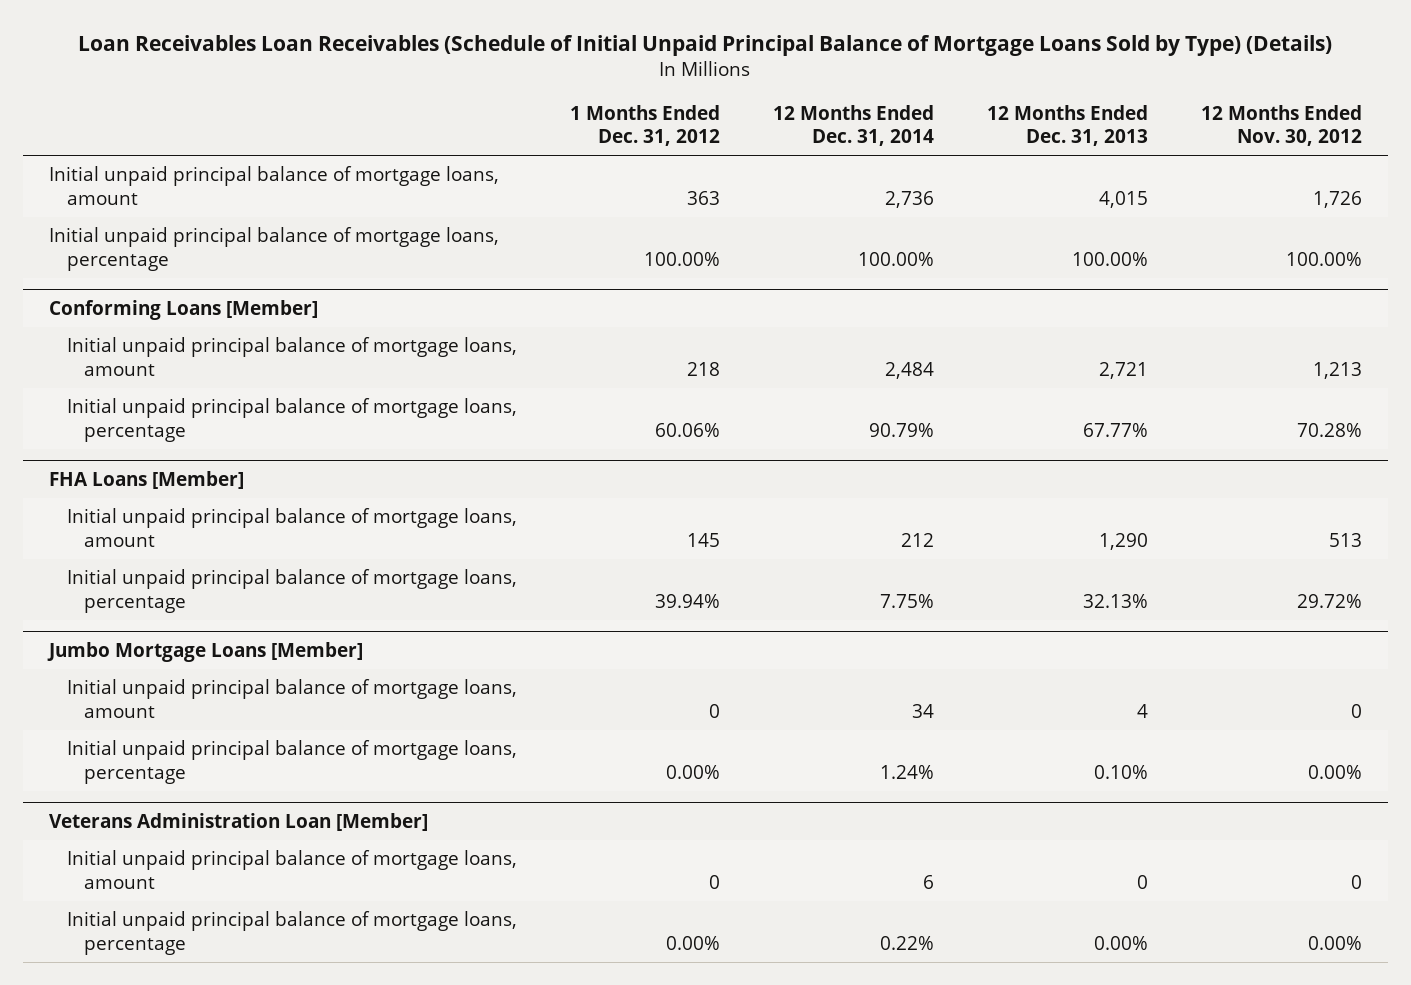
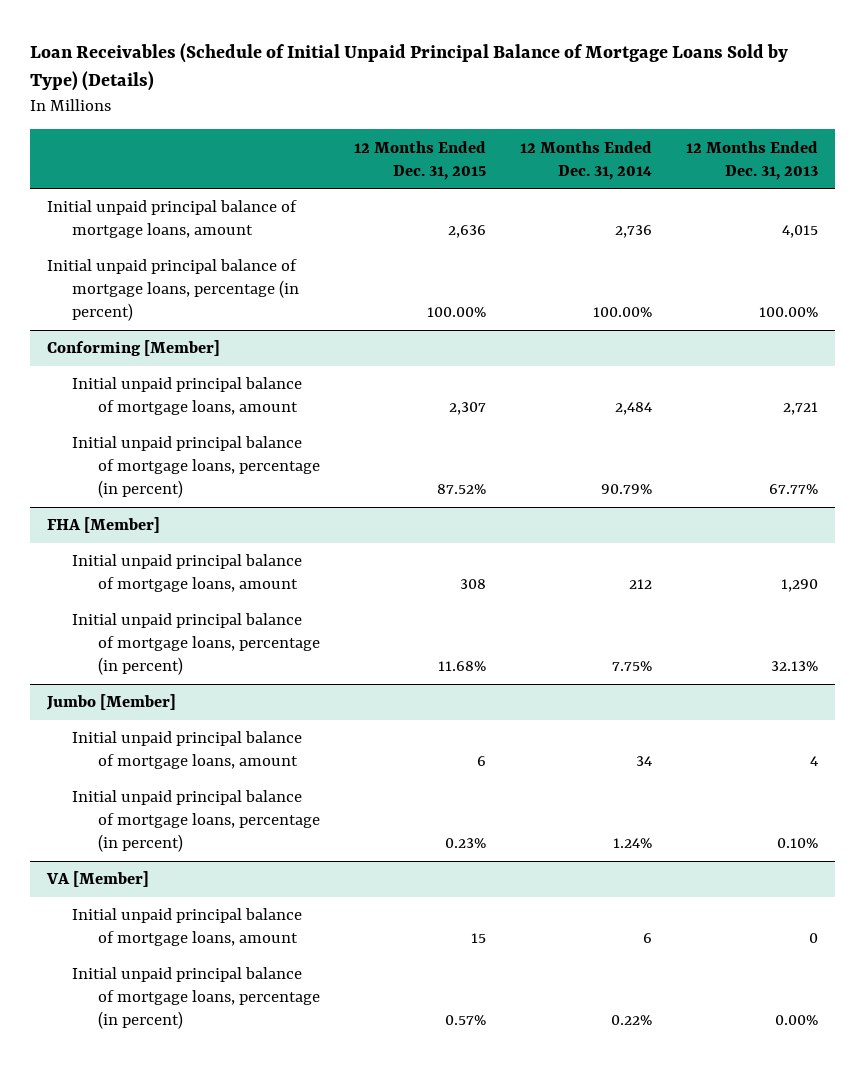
[78,35,1333,57] Loan Receivables Loan Receivables (Schedule of Initial Unpaid Principal Balance of Mortgage Loans Sold by Type) (Details) -> [29,43,788,92] Loan Receivables (Schedule of Initial Unpaid Principal Balance of Mortgage Loans Sold by Type) (Details)
[569,104,720,147] 1 Months Ended Dec. 31, 2012 -> none
[1200,104,1362,147] 12 Months Ended Nov. 30, 2012 -> none
none -> [353,140,486,180] 12 Months Ended Dec. 31, 2015
[49,227,500,271] Initial unpaid principal balance of mortgage loans, percentage -> [46,259,300,322] Initial unpaid principal balance of mortgage loans, percentage (in percent)
[49,300,319,321] Conforming Loans [Member] -> [46,340,220,357] Conforming [Member]
[66,398,517,442] Initial unpaid principal balance of mortgage loans, percentage -> [72,436,320,499] Initial unpaid principal balance of mortgage loans, percentage (in percent)
[49,471,245,490] FHA Loans [Member] -> [46,517,160,534] FHA [Member]
[66,569,517,613] Initial unpaid principal balance of mortgage loans, percentage -> [72,613,320,676] Initial unpaid principal balance of mortgage loans, percentage (in percent)
[47,642,364,663] Jumbo Mortgage Loans [Member] -> [45,694,176,711] Jumbo [Member]
[66,740,517,784] Initial unpaid principal balance of mortgage loans, percentage -> [72,790,320,853] Initial unpaid principal balance of mortgage loans, percentage (in percent)
[49,813,429,832] Veterans Administration Loan [Member] -> [45,871,149,888] VA [Member]
[66,911,517,955] Initial unpaid principal balance of mortgage loans, percentage -> [72,967,320,1030] Initial unpaid principal balance of mortgage loans, percentage (in percent)

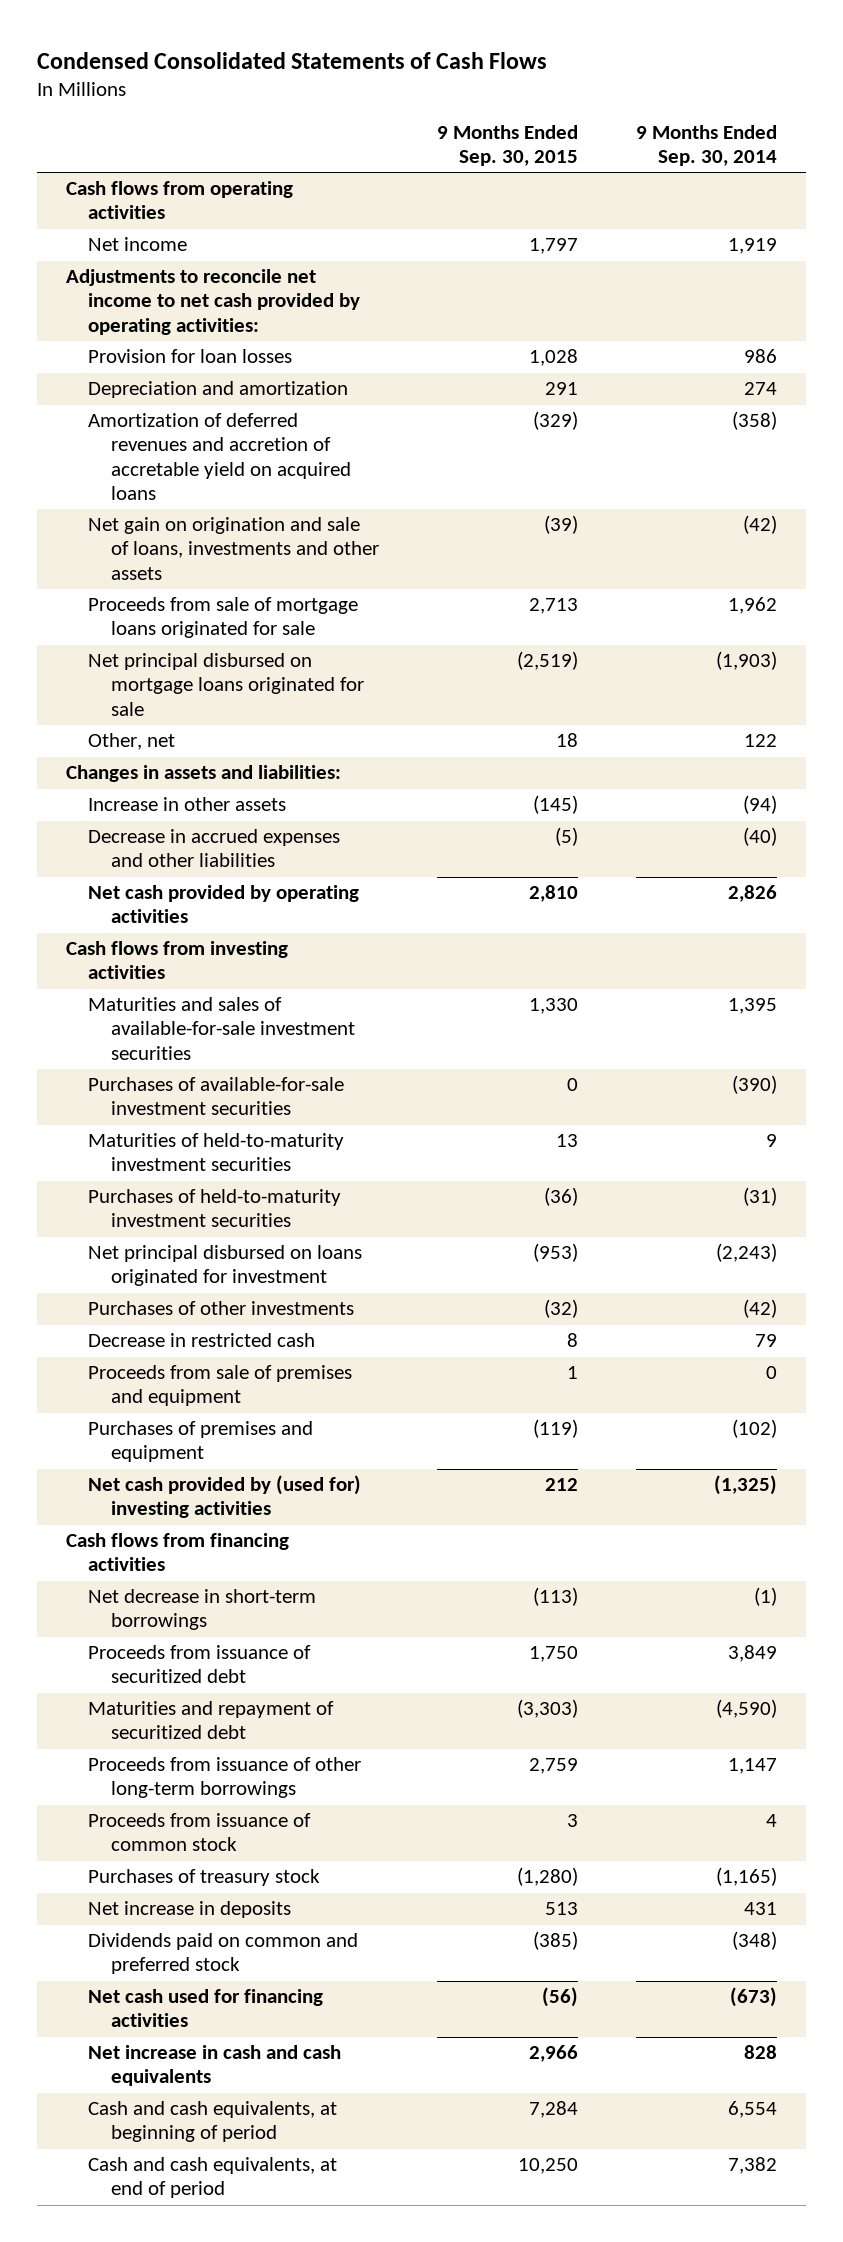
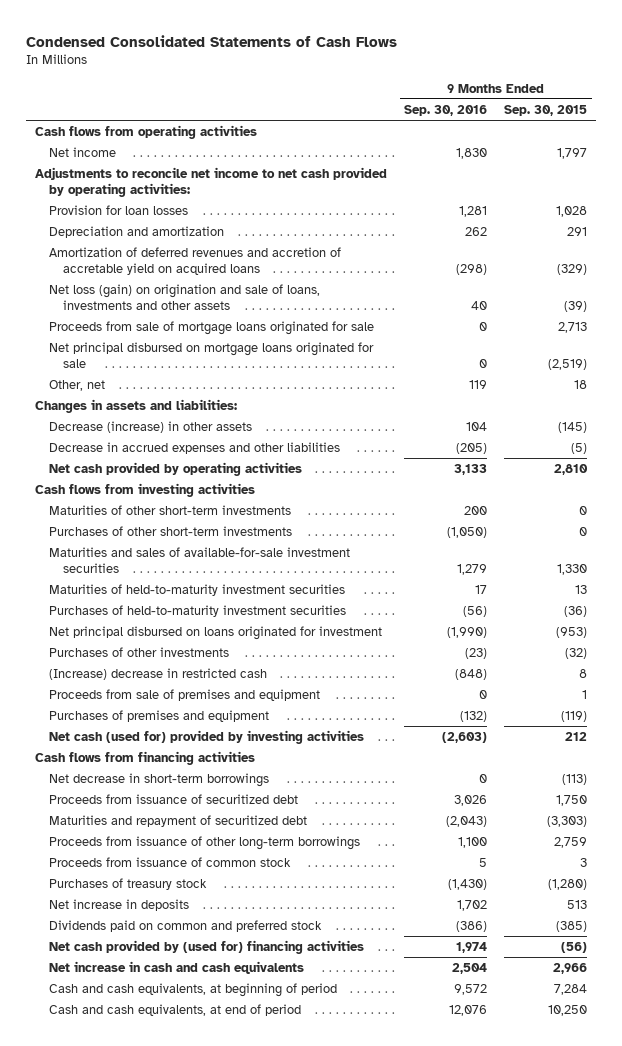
[635,124,777,166] 9 Months Ended Sep. 30, 2014 -> none
none -> [404,104,488,116] Sep. 30, 2016
[88,517,379,580] Net gain on origination and sale of loans, investments and other assets -> [49,284,321,311] Net loss (gain) on origination and sale of loans, investments and other assets
[88,797,287,812] Increase in other assets -> [49,421,253,434] Decrease (increase) in other assets
none -> [49,505,292,516] Maturities of other short-term investments
none -> [49,526,293,537] Purchases of other short-term investments
[88,1077,345,1116] Purchases of available-for-sale investment securities -> none
[88,1333,316,1348] Decrease in restricted cash -> [49,668,268,681] (Increase) decrease in restricted cash
[88,1475,362,1519] Net cash provided by (used for) investing activities -> [49,730,365,745] Net cash (used for) provided by investing activities
[88,1989,324,2028] Net cash used for financing activities -> [49,940,365,955] Net cash provided by (used for) financing activities

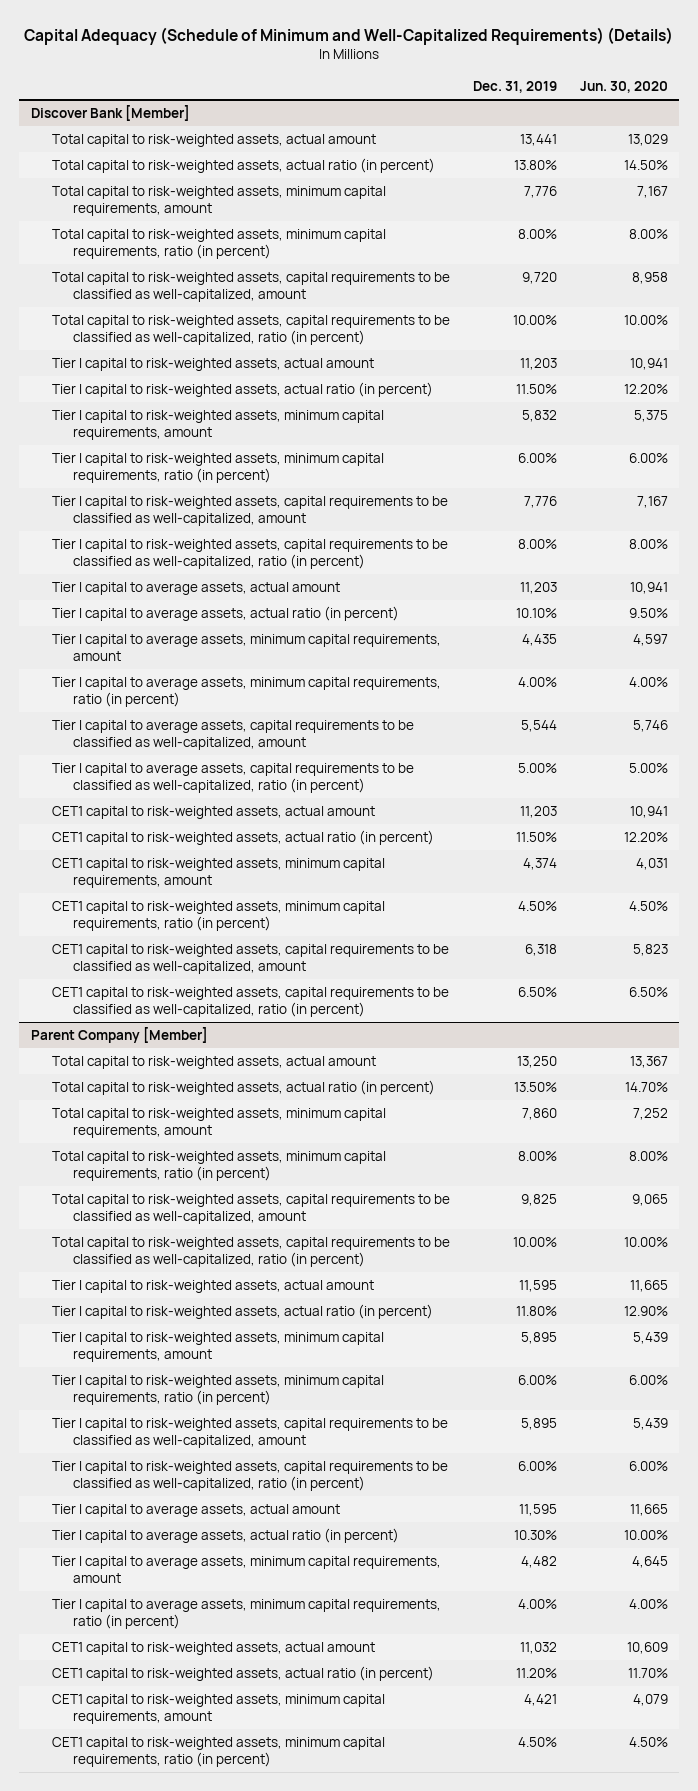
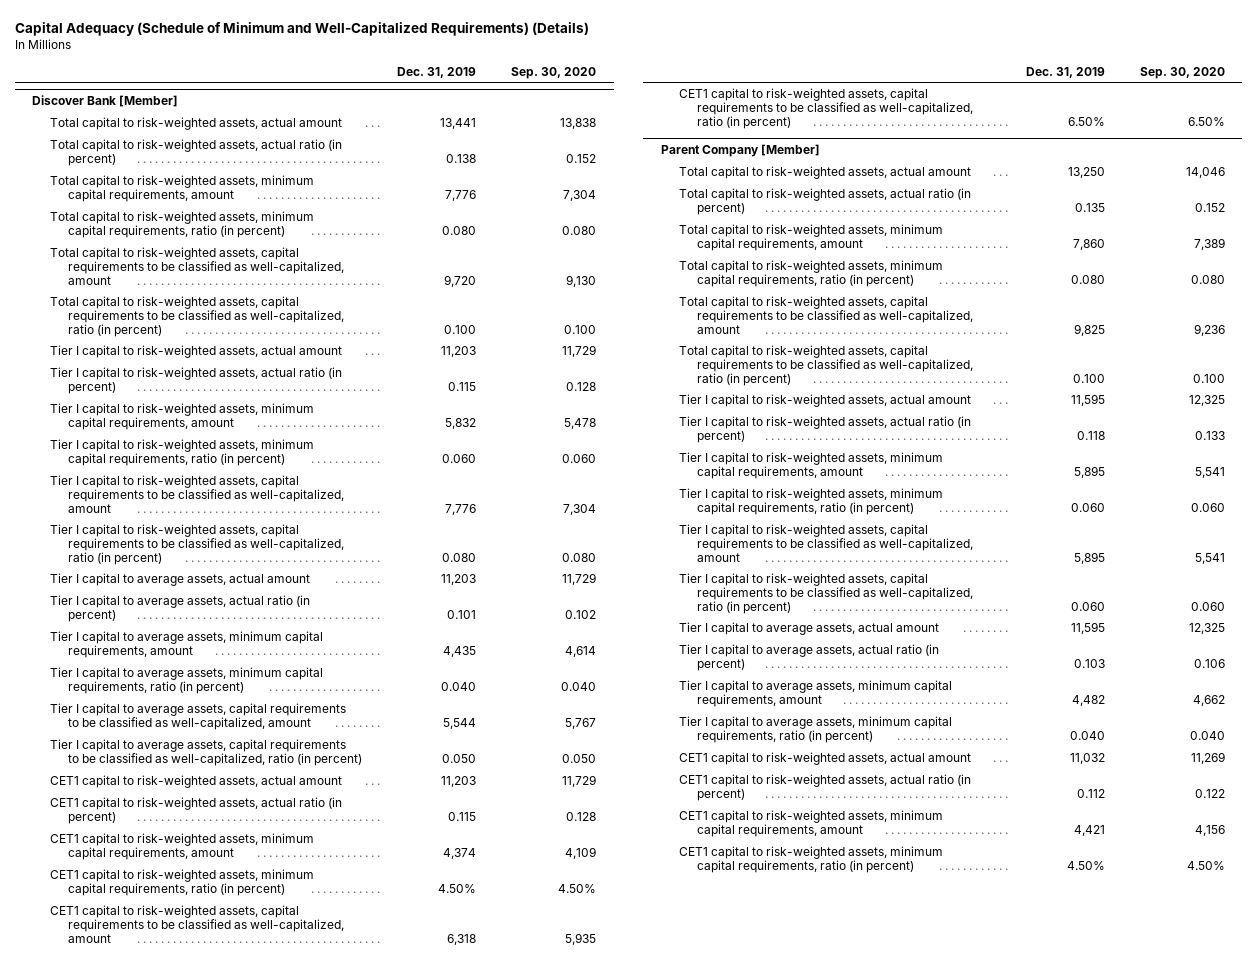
[579,80,668,93] Jun. 30, 2020 -> none
none -> [511,66,597,79] Sep. 30, 2020
[513,160,557,171] 13.80% -> [446,153,477,163] 0.138
[517,229,557,240] 8.00% -> [442,225,477,235] 0.080
[512,315,557,326] 10.00% -> [444,324,477,334] 0.100
[515,384,557,395] 11.50% -> [448,381,477,391] 0.115
[517,453,557,464] 6.00% -> [442,453,477,463] 0.060
[517,539,557,550] 8.00% -> [442,552,477,562] 0.080
[515,608,557,619] 10.10% -> [447,609,477,619] 0.101
[517,677,557,688] 4.00% -> [441,681,477,691] 0.040
[517,763,557,774] 5.00% -> [442,753,477,763] 0.050
[515,832,557,843] 11.50% -> [448,811,477,821] 0.115
[513,1082,557,1093] 13.50% -> [1074,202,1105,212] 0.135
[517,1151,557,1162] 8.00% -> [1070,274,1105,284] 0.080
[512,1237,557,1248] 10.00% -> [1072,373,1105,383] 0.100
[515,1306,557,1317] 11.80% -> [1076,430,1105,440] 0.118
[517,1375,557,1386] 6.00% -> [1070,502,1105,512] 0.060
[517,1461,557,1472] 6.00% -> [1070,601,1105,611] 0.060
[513,1530,557,1541] 10.30% -> [1073,658,1105,668] 0.103
[517,1599,557,1610] 4.00% -> [1069,730,1105,740] 0.040
[515,1668,557,1679] 11.20% -> [1076,788,1105,798] 0.112

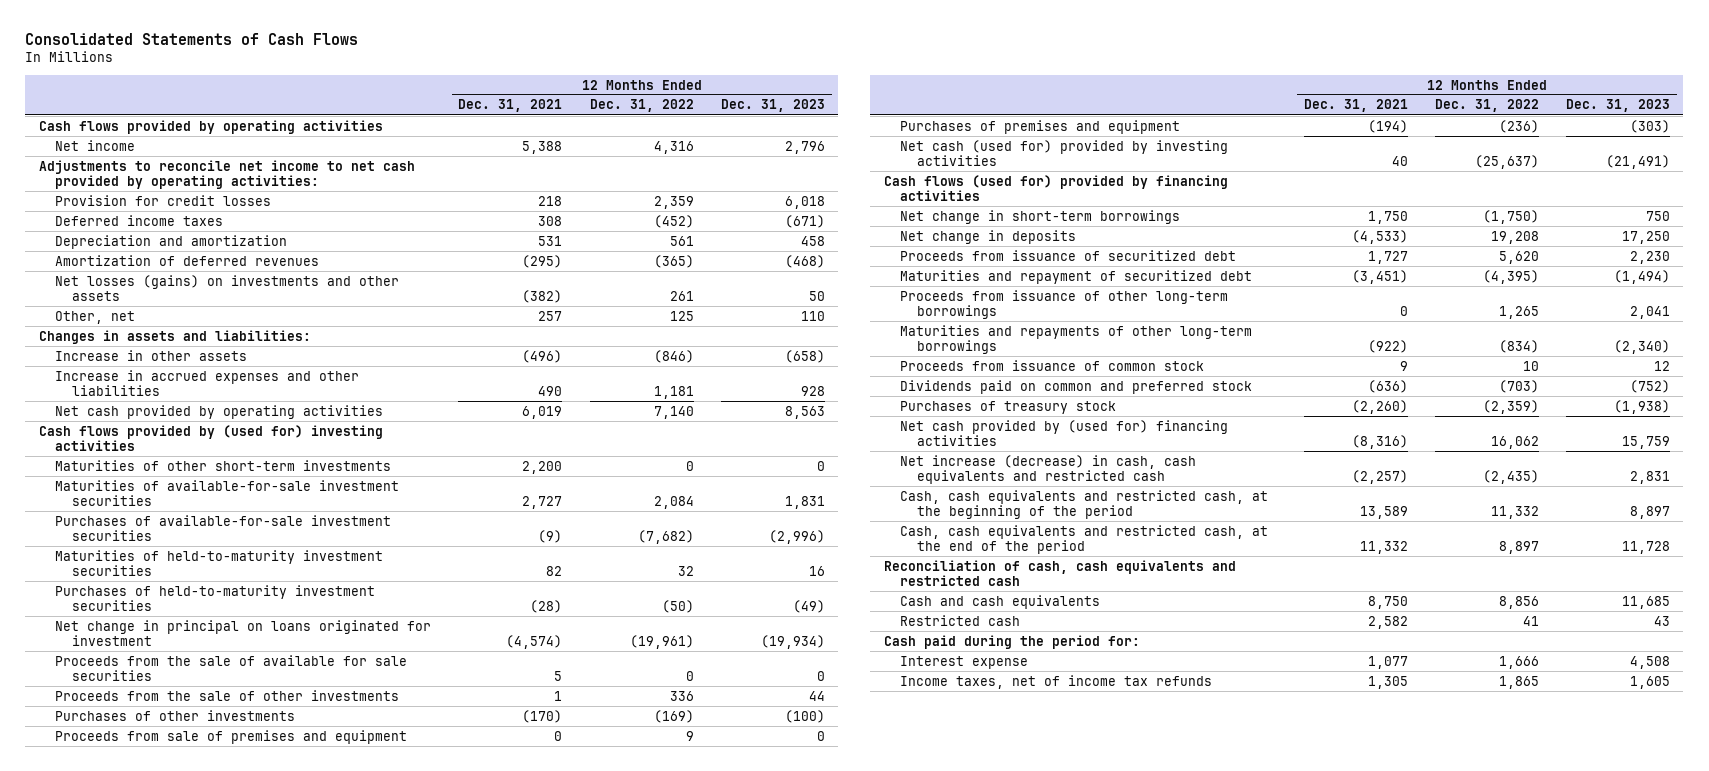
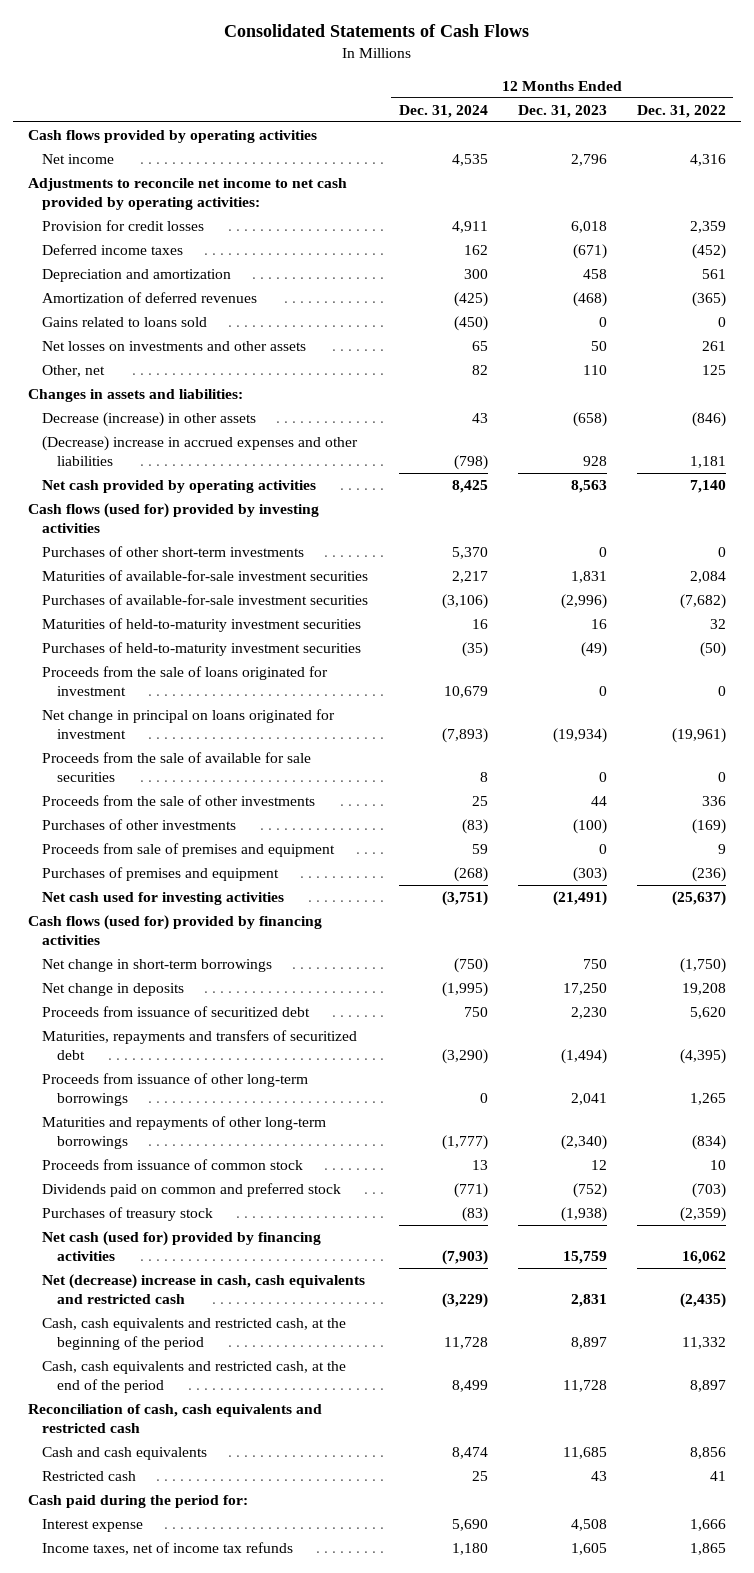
[458,99,563,113] Dec. 31, 2021 -> none
none -> [398,104,488,118] Dec. 31, 2024
none -> [42,317,208,328] Gains related to loans sold
[55,274,400,301] Net losses (gains) on investments and other assets -> [42,341,307,352] Net losses on investments and other assets
[55,349,248,361] Increase in other assets -> [42,412,257,428] Decrease (increase) in other assets
[55,369,360,396] Increase in accrued expenses and other liabilities -> [42,436,359,467] (Decrease) increase in accrued expenses and other liabilities
[38,424,383,451] Cash flows provided by (used for) investing activities -> [28,503,320,534] Cash flows (used for) provided by investing activities
[55,459,392,471] Maturities of other short-term investments -> [42,546,305,558] Purchases of other short-term investments
none -> [42,666,329,697] Proceeds from the sale of loans originated for investment
[900,139,1229,166] Net cash (used for) provided by investing activities -> [42,892,285,906] Net cash used for investing activities
[900,269,1253,284] Maturities and repayment of securitized debt -> [42,1030,358,1061] Maturities, repayments and transfers of securitized debt
[900,419,1229,446] Net cash provided by (used for) financing activities -> [42,1231,322,1262] Net cash (used for) provided by financing activities
[900,454,1197,484] Net increase (decrease) in cash, cash equivalents and restricted cash -> [42,1274,366,1305] Net (decrease) increase in cash, cash equivalents and restricted cash

